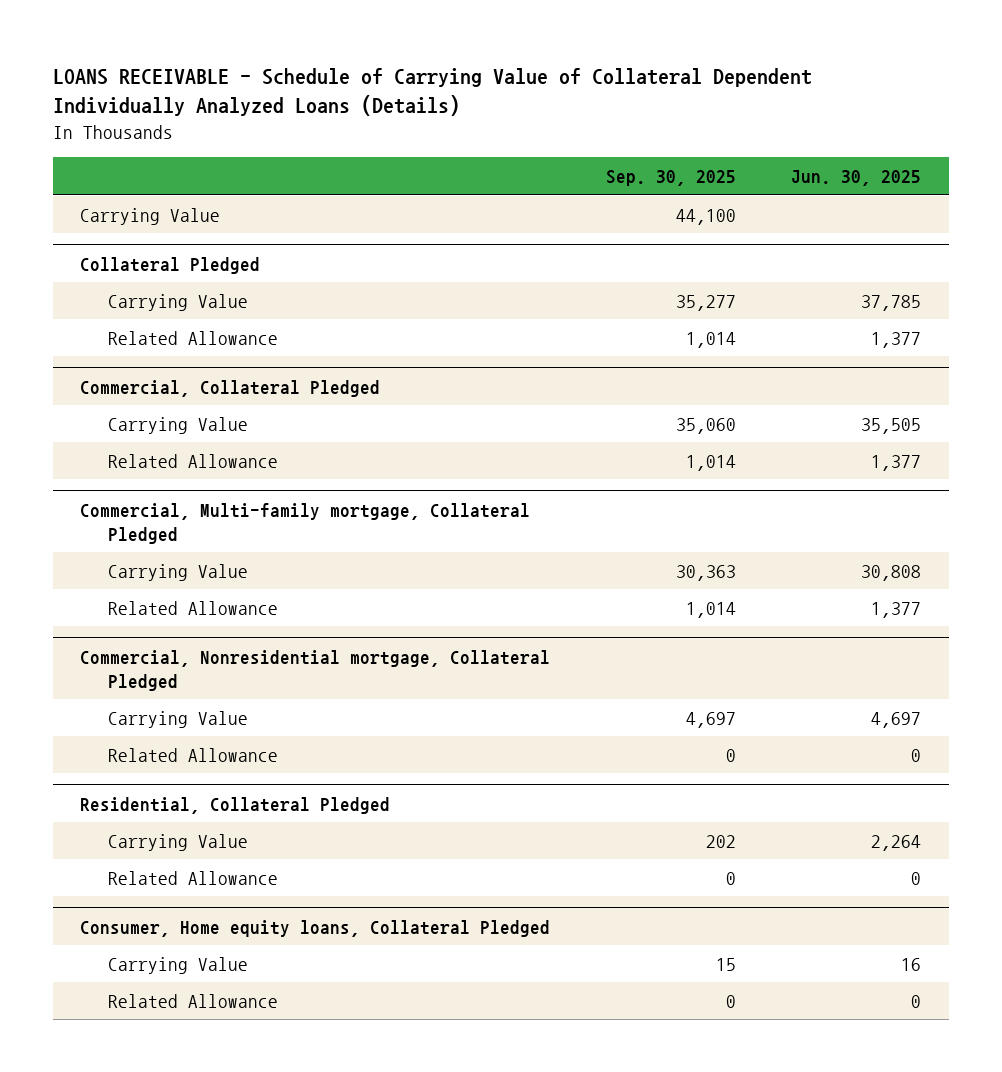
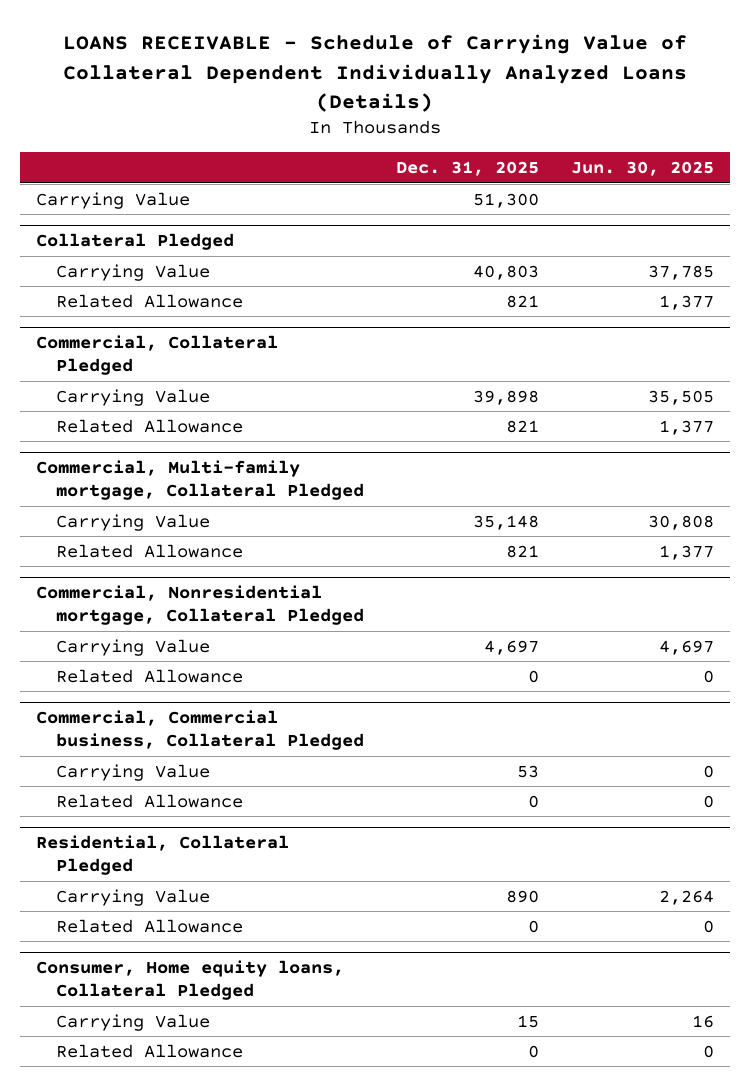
[605,170,736,187] Sep. 30, 2025 -> none
none -> [395,160,539,176] Dec. 31, 2025
none -> [35,710,365,750] Commercial, Commercial business, Collateral Pledged
none -> [56,763,211,781] Carrying Value
none -> [56,793,244,808] Related Allowance

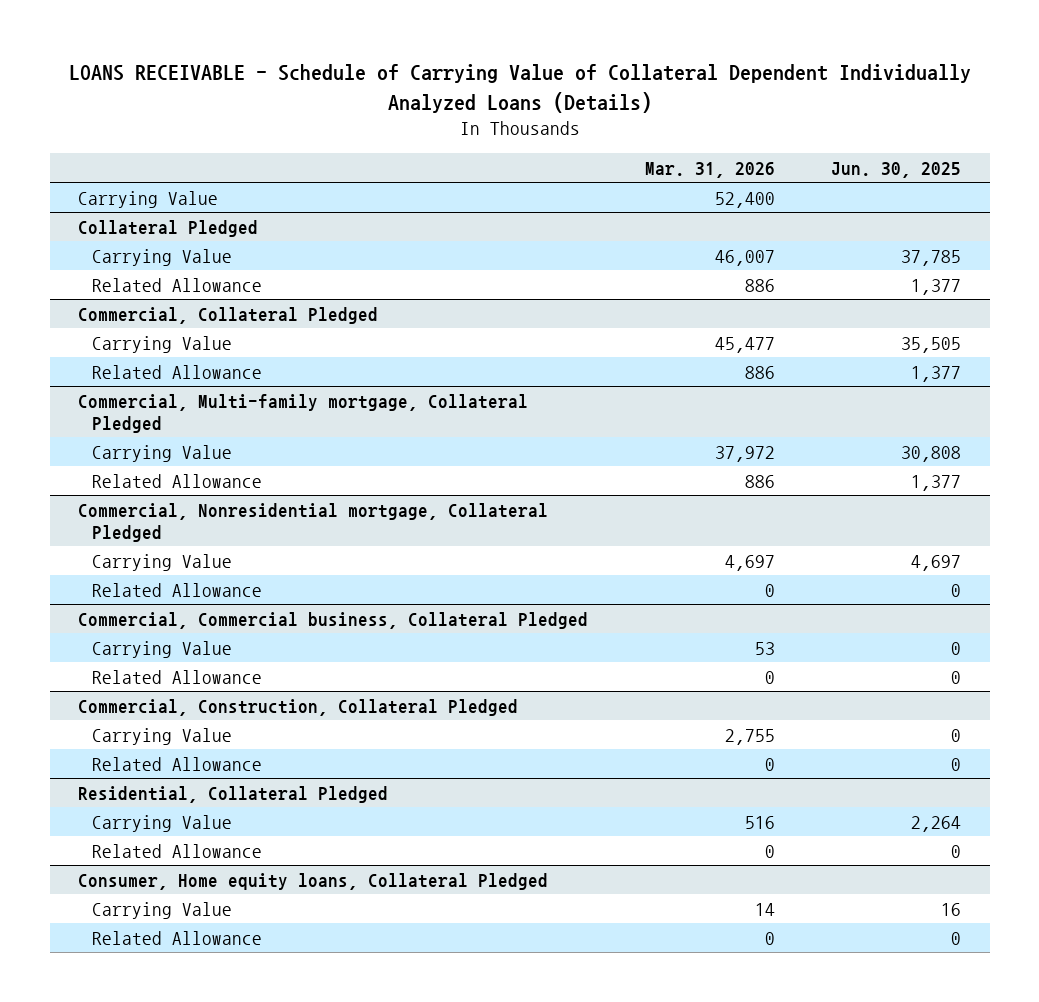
[395,160,539,176] Dec. 31, 2025 -> none
none -> [644,161,775,178] Mar. 31, 2026
none -> [78,698,519,716] Commercial, Construction, Collateral Pledged
none -> [91,727,232,745] Carrying Value
none -> [91,756,262,771] Related Allowance

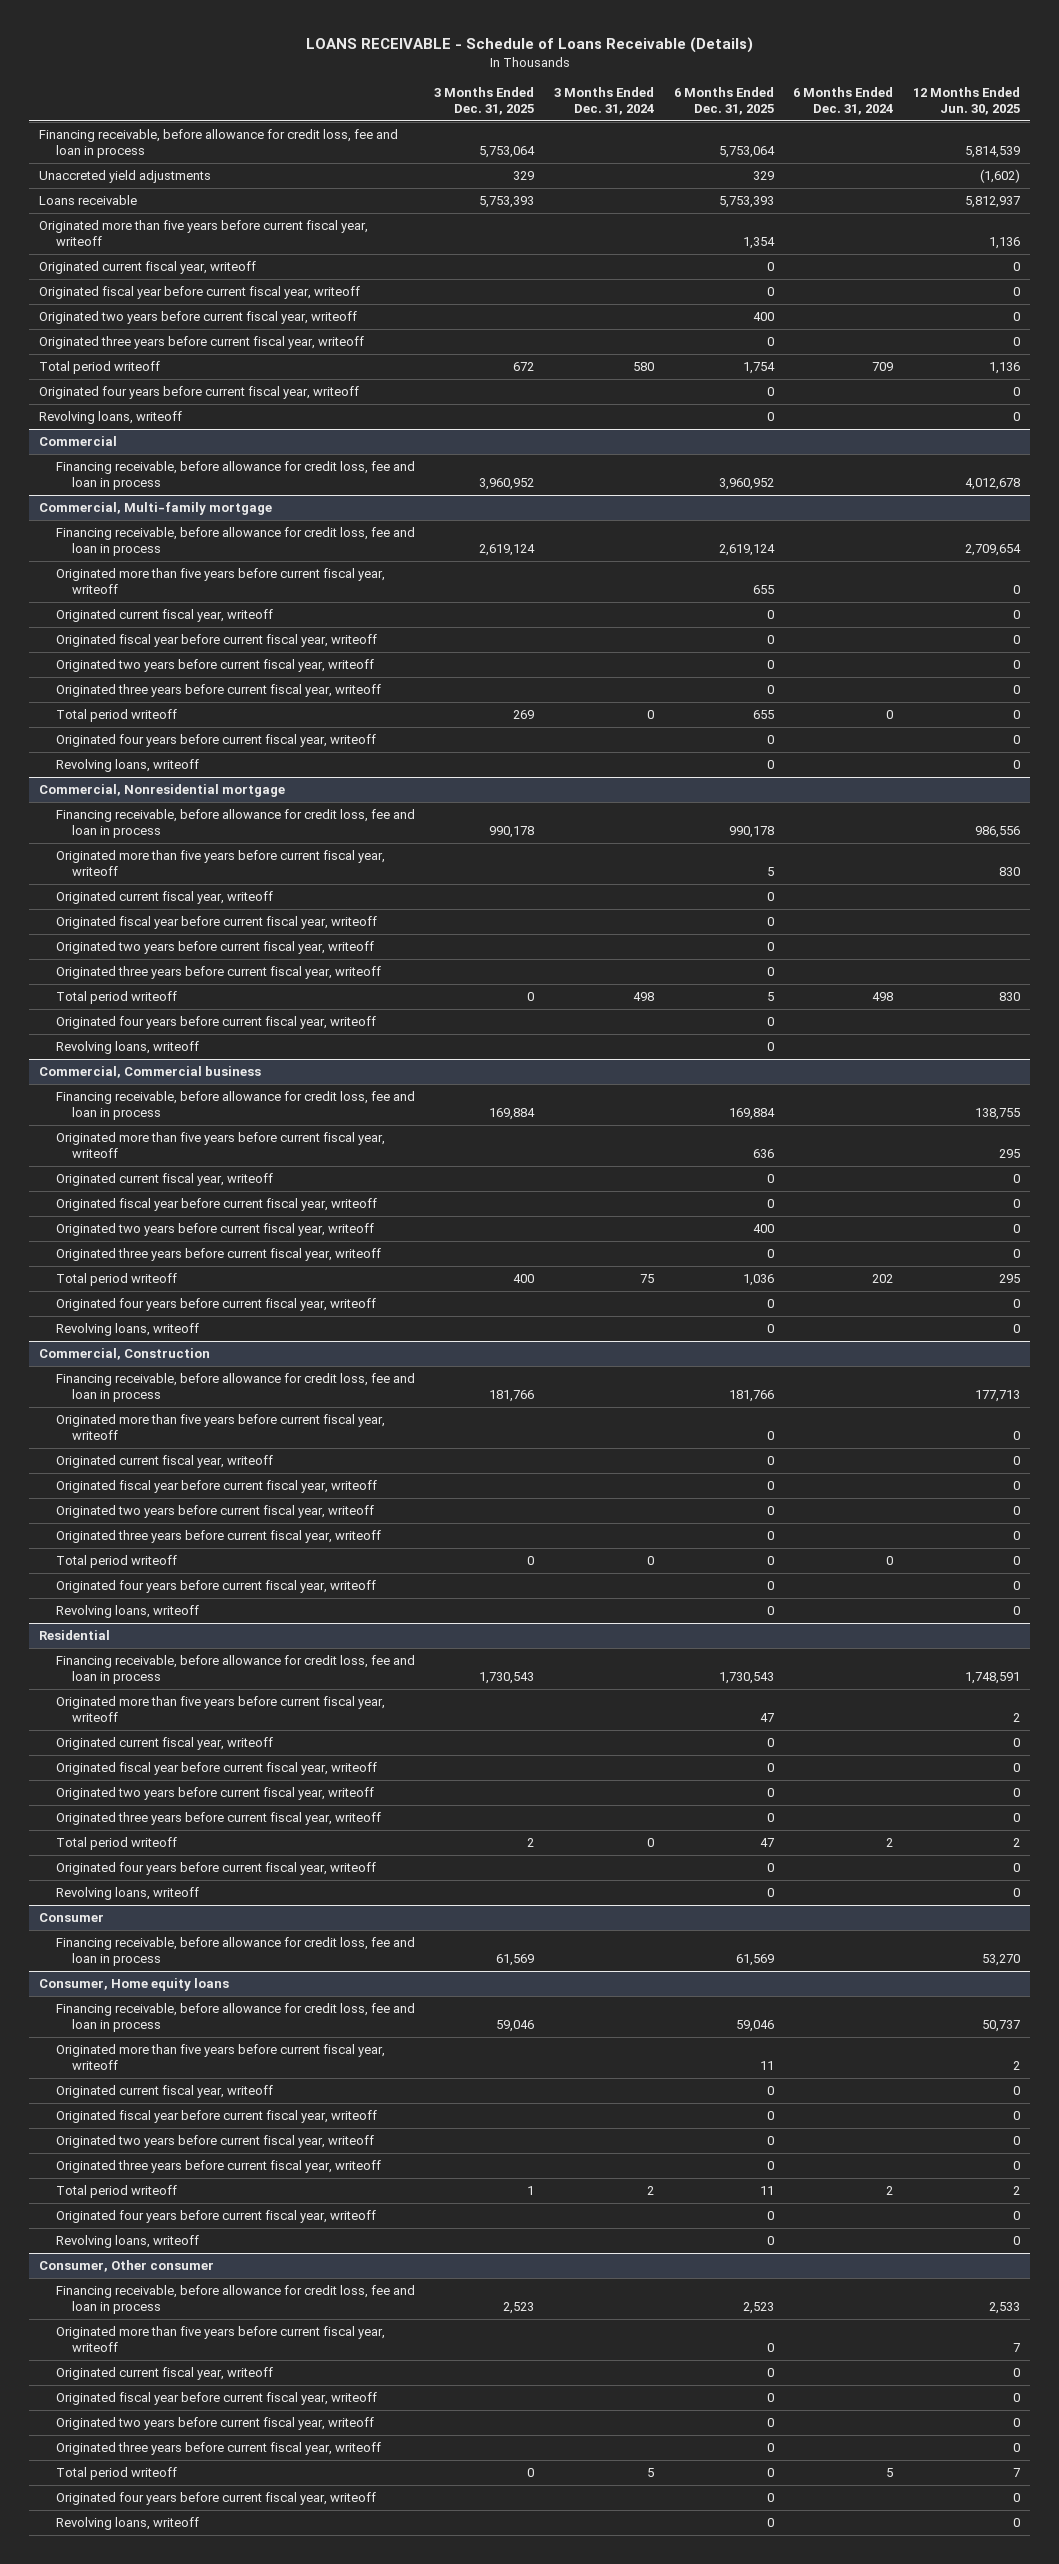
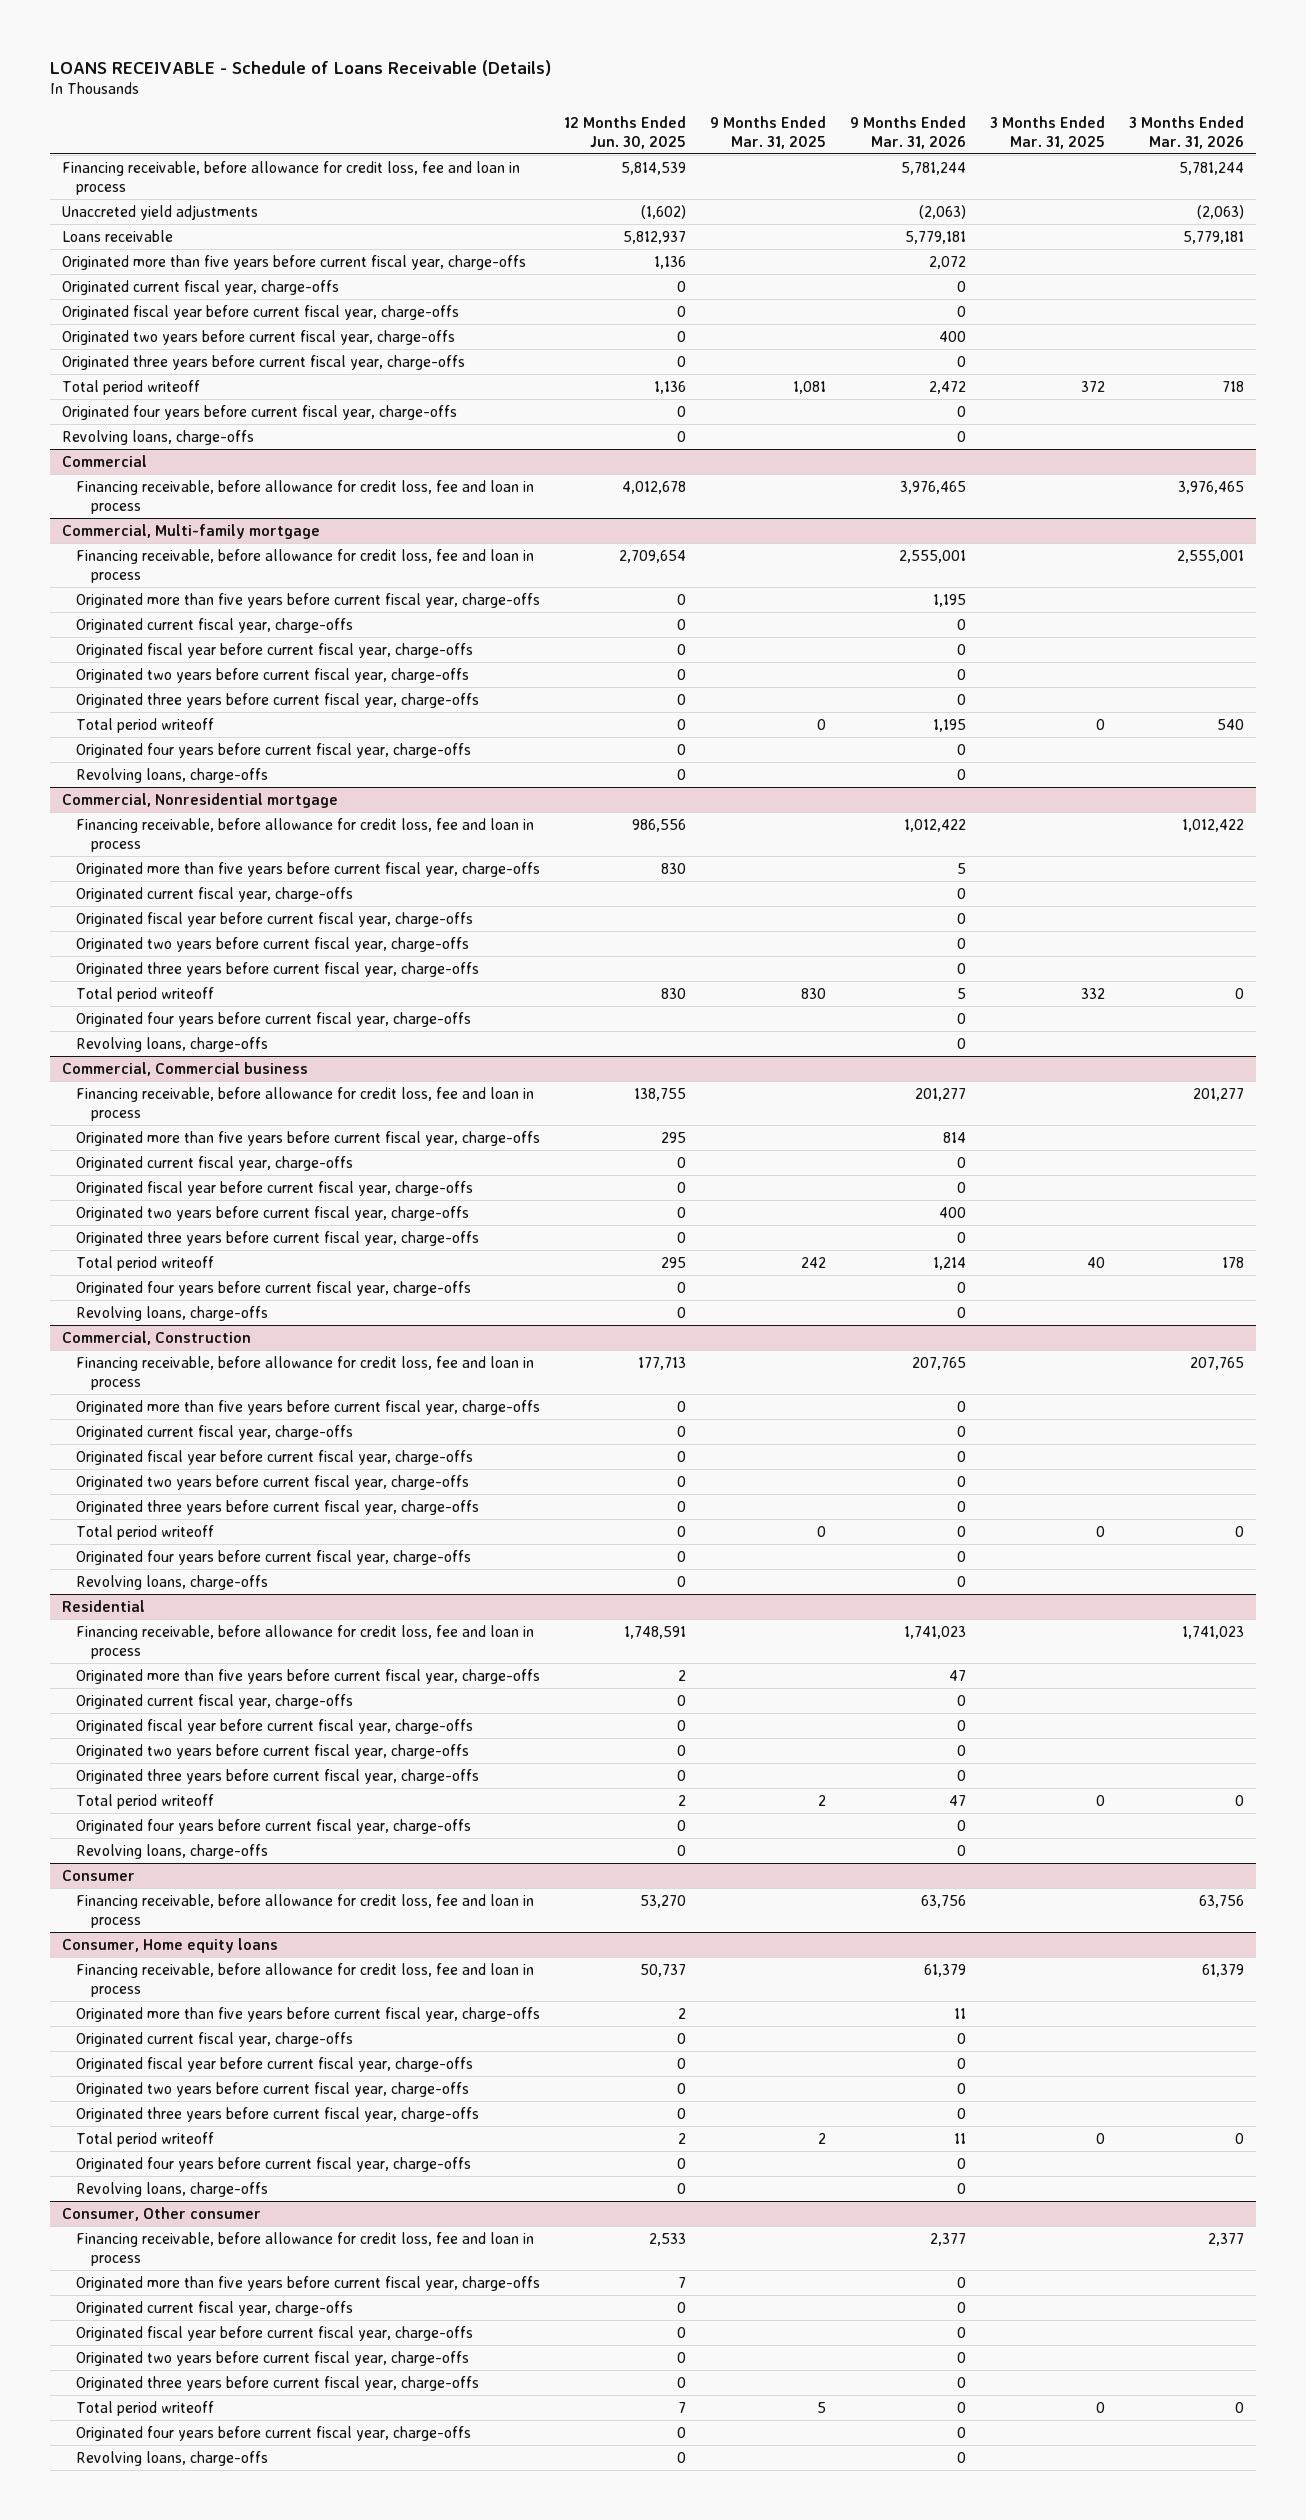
[434,86,535,115] 3 Months Ended Dec. 31, 2025 -> none
[554,86,655,115] 3 Months Ended Dec. 31, 2024 -> none
[673,86,774,115] 6 Months Ended Dec. 31, 2025 -> none
[793,86,894,115] 6 Months Ended Dec. 31, 2024 -> none
none -> [710,115,827,149] 9 Months Ended Mar. 31, 2025
none -> [850,115,967,149] 9 Months Ended Mar. 31, 2026
none -> [989,115,1105,149] 3 Months Ended Mar. 31, 2025
none -> [1128,115,1244,149] 3 Months Ended Mar. 31, 2026
[39,220,369,247] Originated more than five years before current fiscal year, writeoff -> [61,254,526,270] Originated more than five years before current fiscal year, charge-offs
[39,261,257,275] Originated current fiscal year, writeoff -> [61,279,339,295] Originated current fiscal year, charge-offs
[39,286,361,300] Originated fiscal year before current fiscal year, writeoff -> [61,304,459,320] Originated fiscal year before current fiscal year, charge-offs
[39,311,358,325] Originated two years before current fiscal year, writeoff -> [61,329,455,345] Originated two years before current fiscal year, charge-offs
[39,336,365,350] Originated three years before current fiscal year, writeoff -> [61,354,465,370] Originated three years before current fiscal year, charge-offs
[39,386,360,400] Originated four years before current fiscal year, writeoff -> [61,404,457,420] Originated four years before current fiscal year, charge-offs
[39,411,183,425] Revolving loans, writeoff -> [61,429,254,445] Revolving loans, charge-offs
[55,568,385,595] Originated more than five years before current fiscal year, writeoff -> [76,592,541,608] Originated more than five years before current fiscal year, charge-offs
[55,609,273,623] Originated current fiscal year, writeoff -> [76,617,354,633] Originated current fiscal year, charge-offs
[55,634,377,648] Originated fiscal year before current fiscal year, writeoff -> [76,642,474,658] Originated fiscal year before current fiscal year, charge-offs
[55,659,374,673] Originated two years before current fiscal year, writeoff -> [76,667,470,683] Originated two years before current fiscal year, charge-offs
[55,684,381,698] Originated three years before current fiscal year, writeoff -> [76,692,480,708] Originated three years before current fiscal year, charge-offs
[55,734,376,748] Originated four years before current fiscal year, writeoff -> [76,742,472,758] Originated four years before current fiscal year, charge-offs
[55,759,199,773] Revolving loans, writeoff -> [76,767,269,783] Revolving loans, charge-offs
[55,850,385,877] Originated more than five years before current fiscal year, writeoff -> [76,861,541,877] Originated more than five years before current fiscal year, charge-offs
[55,891,273,905] Originated current fiscal year, writeoff -> [76,886,354,902] Originated current fiscal year, charge-offs
[55,916,377,930] Originated fiscal year before current fiscal year, writeoff -> [76,911,474,927] Originated fiscal year before current fiscal year, charge-offs
[55,941,374,955] Originated two years before current fiscal year, writeoff -> [76,936,470,952] Originated two years before current fiscal year, charge-offs
[55,966,381,980] Originated three years before current fiscal year, writeoff -> [76,961,480,977] Originated three years before current fiscal year, charge-offs
[55,1016,376,1030] Originated four years before current fiscal year, writeoff -> [76,1011,472,1027] Originated four years before current fiscal year, charge-offs
[55,1041,199,1055] Revolving loans, writeoff -> [76,1036,269,1052] Revolving loans, charge-offs
[55,1132,385,1159] Originated more than five years before current fiscal year, writeoff -> [76,1130,541,1146] Originated more than five years before current fiscal year, charge-offs
[55,1173,273,1187] Originated current fiscal year, writeoff -> [76,1155,354,1171] Originated current fiscal year, charge-offs
[55,1198,377,1212] Originated fiscal year before current fiscal year, writeoff -> [76,1180,474,1196] Originated fiscal year before current fiscal year, charge-offs
[55,1223,374,1237] Originated two years before current fiscal year, writeoff -> [76,1205,470,1221] Originated two years before current fiscal year, charge-offs
[55,1248,381,1262] Originated three years before current fiscal year, writeoff -> [76,1230,480,1246] Originated three years before current fiscal year, charge-offs
[55,1298,376,1312] Originated four years before current fiscal year, writeoff -> [76,1280,472,1296] Originated four years before current fiscal year, charge-offs
[55,1323,199,1337] Revolving loans, writeoff -> [76,1305,269,1321] Revolving loans, charge-offs
[55,1414,385,1441] Originated more than five years before current fiscal year, writeoff -> [76,1399,541,1415] Originated more than five years before current fiscal year, charge-offs
[55,1455,273,1469] Originated current fiscal year, writeoff -> [76,1424,354,1440] Originated current fiscal year, charge-offs
[55,1480,377,1494] Originated fiscal year before current fiscal year, writeoff -> [76,1449,474,1465] Originated fiscal year before current fiscal year, charge-offs
[55,1505,374,1519] Originated two years before current fiscal year, writeoff -> [76,1474,470,1490] Originated two years before current fiscal year, charge-offs
[55,1530,381,1544] Originated three years before current fiscal year, writeoff -> [76,1499,480,1515] Originated three years before current fiscal year, charge-offs
[55,1580,376,1594] Originated four years before current fiscal year, writeoff -> [76,1549,472,1565] Originated four years before current fiscal year, charge-offs
[55,1605,199,1619] Revolving loans, writeoff -> [76,1574,269,1590] Revolving loans, charge-offs
[55,1696,385,1723] Originated more than five years before current fiscal year, writeoff -> [76,1668,541,1684] Originated more than five years before current fiscal year, charge-offs
[55,1737,273,1751] Originated current fiscal year, writeoff -> [76,1693,354,1709] Originated current fiscal year, charge-offs
[55,1762,377,1776] Originated fiscal year before current fiscal year, writeoff -> [76,1718,474,1734] Originated fiscal year before current fiscal year, charge-offs
[55,1787,374,1801] Originated two years before current fiscal year, writeoff -> [76,1743,470,1759] Originated two years before current fiscal year, charge-offs
[55,1812,381,1826] Originated three years before current fiscal year, writeoff -> [76,1768,480,1784] Originated three years before current fiscal year, charge-offs
[55,1862,376,1876] Originated four years before current fiscal year, writeoff -> [76,1818,472,1834] Originated four years before current fiscal year, charge-offs
[55,1887,199,1901] Revolving loans, writeoff -> [76,1843,269,1859] Revolving loans, charge-offs
[55,2044,385,2071] Originated more than five years before current fiscal year, writeoff -> [76,2006,541,2022] Originated more than five years before current fiscal year, charge-offs
[55,2085,273,2099] Originated current fiscal year, writeoff -> [76,2031,354,2047] Originated current fiscal year, charge-offs
[55,2110,377,2124] Originated fiscal year before current fiscal year, writeoff -> [76,2056,474,2072] Originated fiscal year before current fiscal year, charge-offs
[55,2135,374,2149] Originated two years before current fiscal year, writeoff -> [76,2081,470,2097] Originated two years before current fiscal year, charge-offs
[55,2160,381,2174] Originated three years before current fiscal year, writeoff -> [76,2106,480,2122] Originated three years before current fiscal year, charge-offs
[55,2210,376,2224] Originated four years before current fiscal year, writeoff -> [76,2156,472,2172] Originated four years before current fiscal year, charge-offs
[55,2235,199,2249] Revolving loans, writeoff -> [76,2181,269,2197] Revolving loans, charge-offs
[55,2326,385,2353] Originated more than five years before current fiscal year, writeoff -> [76,2275,541,2291] Originated more than five years before current fiscal year, charge-offs
[55,2367,273,2381] Originated current fiscal year, writeoff -> [76,2300,354,2316] Originated current fiscal year, charge-offs
[55,2392,377,2406] Originated fiscal year before current fiscal year, writeoff -> [76,2325,474,2341] Originated fiscal year before current fiscal year, charge-offs
[55,2417,374,2431] Originated two years before current fiscal year, writeoff -> [76,2350,470,2366] Originated two years before current fiscal year, charge-offs
[55,2442,381,2456] Originated three years before current fiscal year, writeoff -> [76,2375,480,2391] Originated three years before current fiscal year, charge-offs
[55,2492,376,2506] Originated four years before current fiscal year, writeoff -> [76,2425,472,2441] Originated four years before current fiscal year, charge-offs
[55,2517,199,2531] Revolving loans, writeoff -> [76,2450,269,2466] Revolving loans, charge-offs

